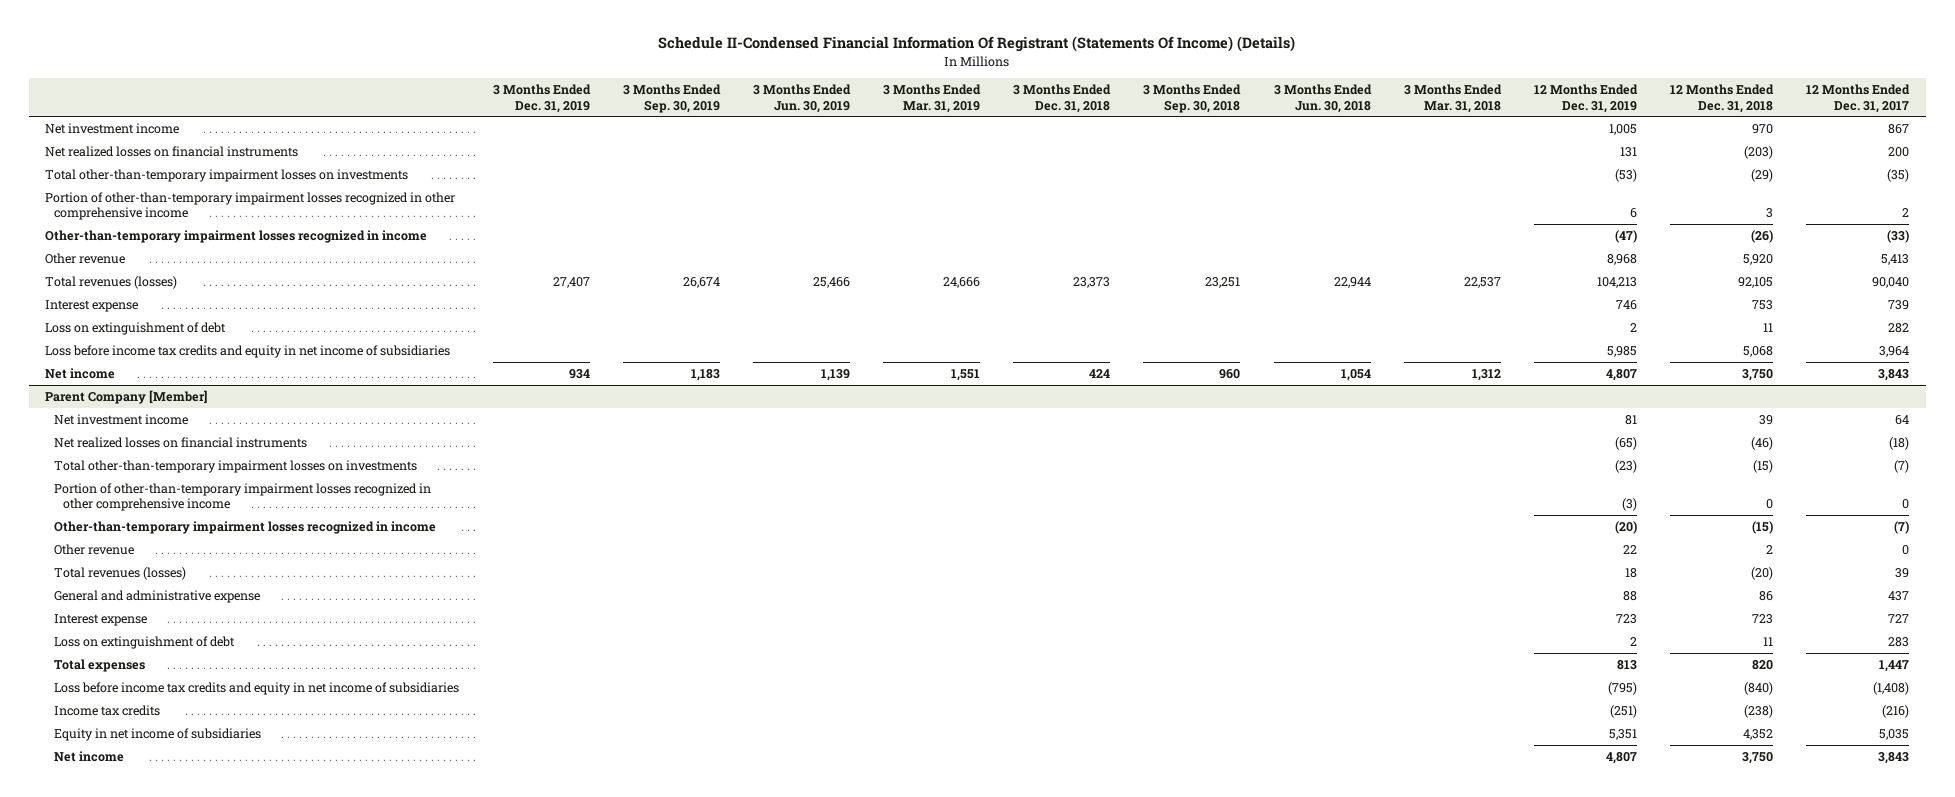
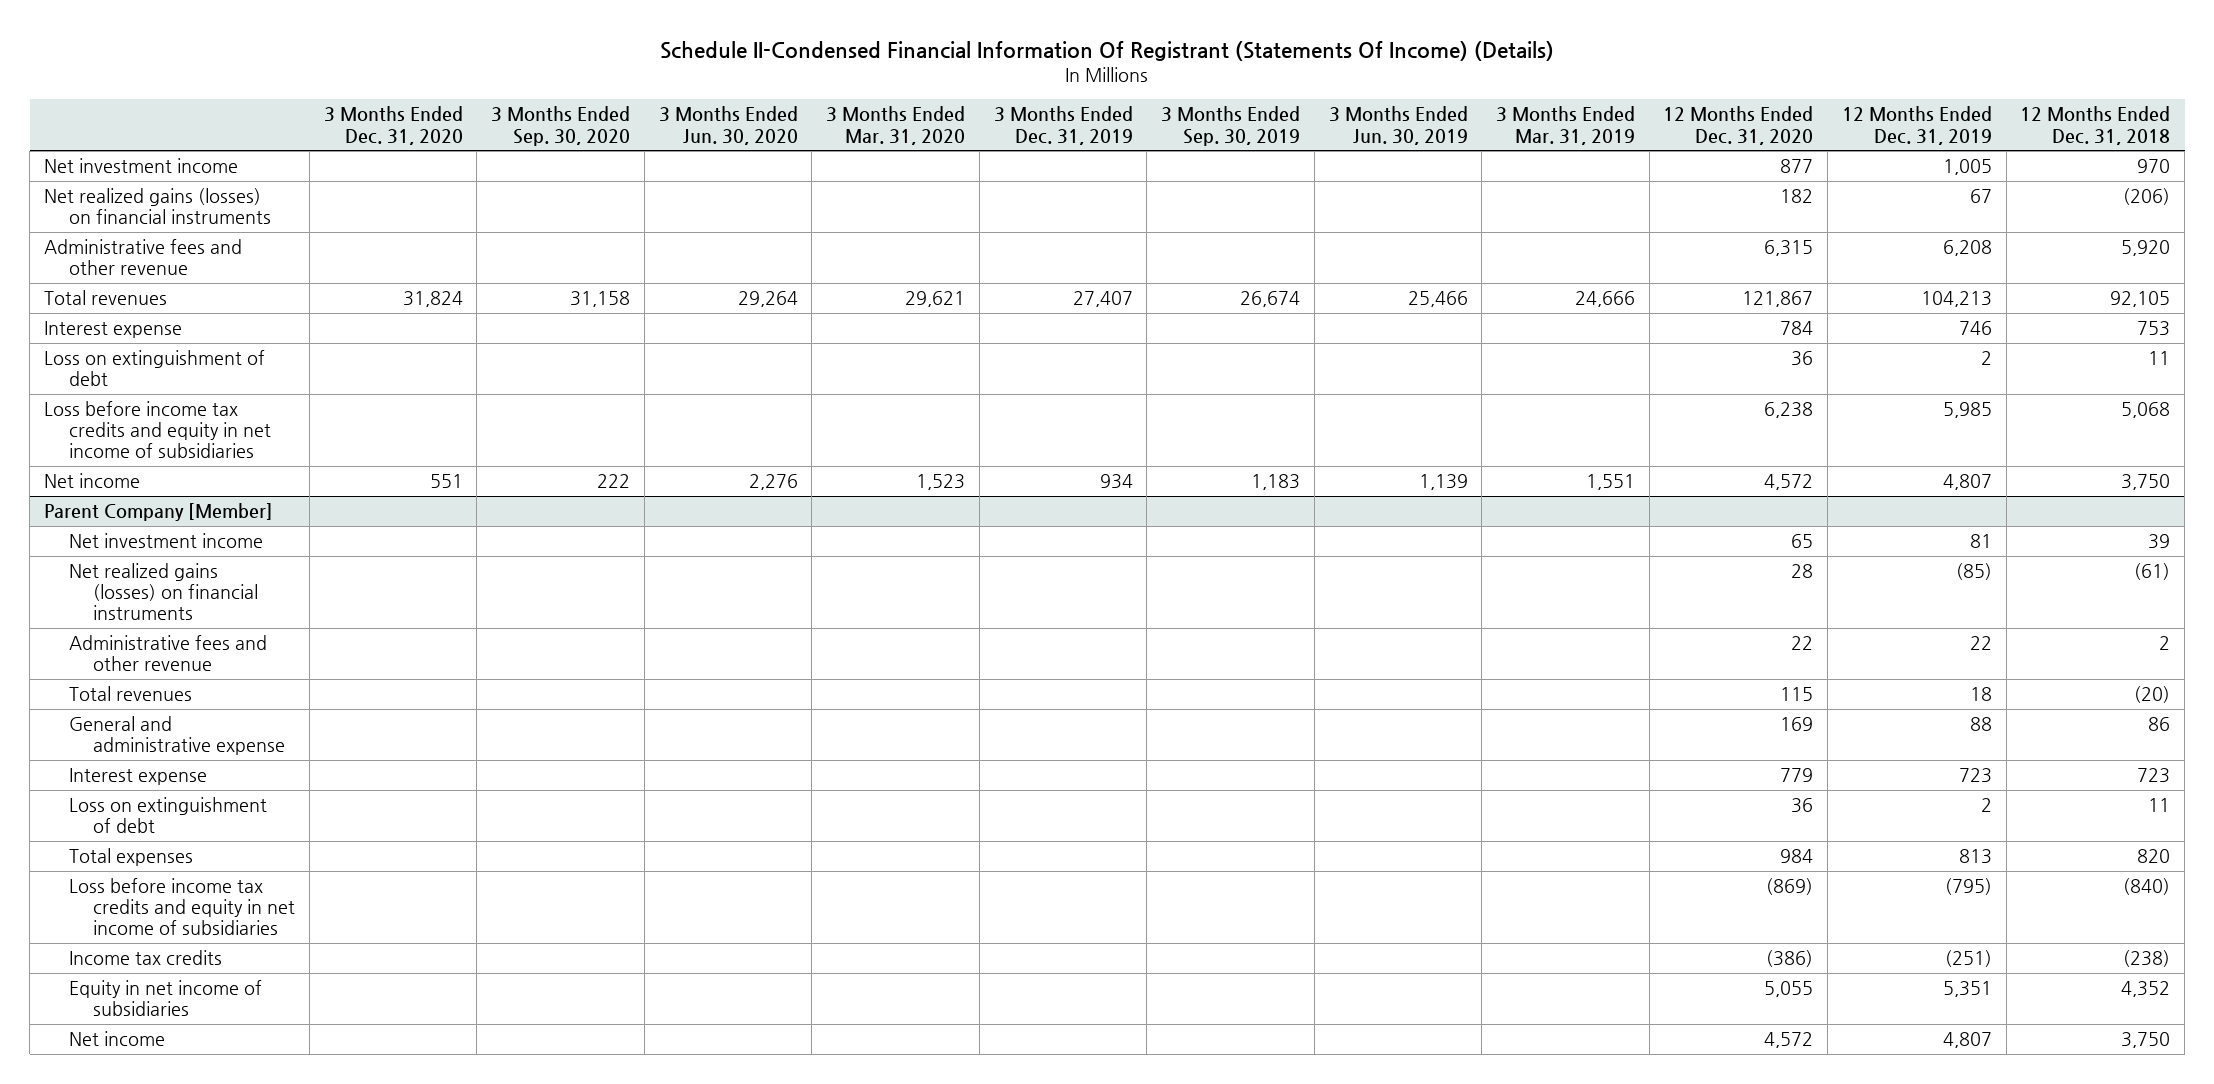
[1013,84,1112,113] 3 Months Ended Dec. 31, 2018 -> none
[1143,84,1242,113] 3 Months Ended Sep. 30, 2018 -> none
[1273,84,1372,113] 3 Months Ended Jun. 30, 2018 -> none
[1403,84,1502,113] 3 Months Ended Mar. 31, 2018 -> none
[1806,84,1911,113] 12 Months Ended Dec. 31, 2017 -> none
none -> [323,106,463,145] 3 Months Ended Dec. 31, 2020
none -> [491,106,631,146] 3 Months Ended Sep. 30, 2020
none -> [658,106,798,145] 3 Months Ended Jun. 30, 2020
none -> [826,106,966,145] 3 Months Ended Mar. 31, 2020
none -> [1663,106,1814,145] 12 Months Ended Dec. 31, 2020
[45,168,409,182] Total other-than-temporary impairment losses on investments -> none
[45,191,456,221] Portion of other-than-temporary impairment losses recognized in other comprehensive income -> none
[45,229,428,243] Other-than-temporary impairment losses recognized in income -> none
[45,145,299,157] Net realized losses on financial instruments -> [44,188,271,225] Net realized gains (losses) on financial instruments
[1620,146,1638,157] 131 -> [1969,189,1992,204] 67
[1744,145,1774,159] (203) -> [2123,188,2171,206] (206)
[45,252,126,264] Other revenue -> [44,239,243,276] Administrative fees and other revenue
[1607,253,1638,265] 8,968 -> [1942,240,1992,257] 6,208
[45,275,178,289] Total revenues (losses) -> [44,290,168,306] Total revenues
[54,459,418,473] Total other-than-temporary impairment losses on investments -> none
[54,482,432,512] Portion of other-than-temporary impairment losses recognized in other comprehensive income -> none
[54,520,437,534] Other-than-temporary impairment losses recognized in income -> none
[54,436,308,448] Net realized losses on financial instruments -> [68,563,259,621] Net realized gains (losses) on financial instruments
[1615,436,1638,450] (65) -> [1955,563,1992,581] (85)
[1751,436,1774,450] (46) -> [2134,563,2171,581] (61)
[54,543,135,555] Other revenue -> [68,635,267,672] Administrative fees and other revenue
[54,566,187,580] Total revenues (losses) -> [68,686,192,702] Total revenues

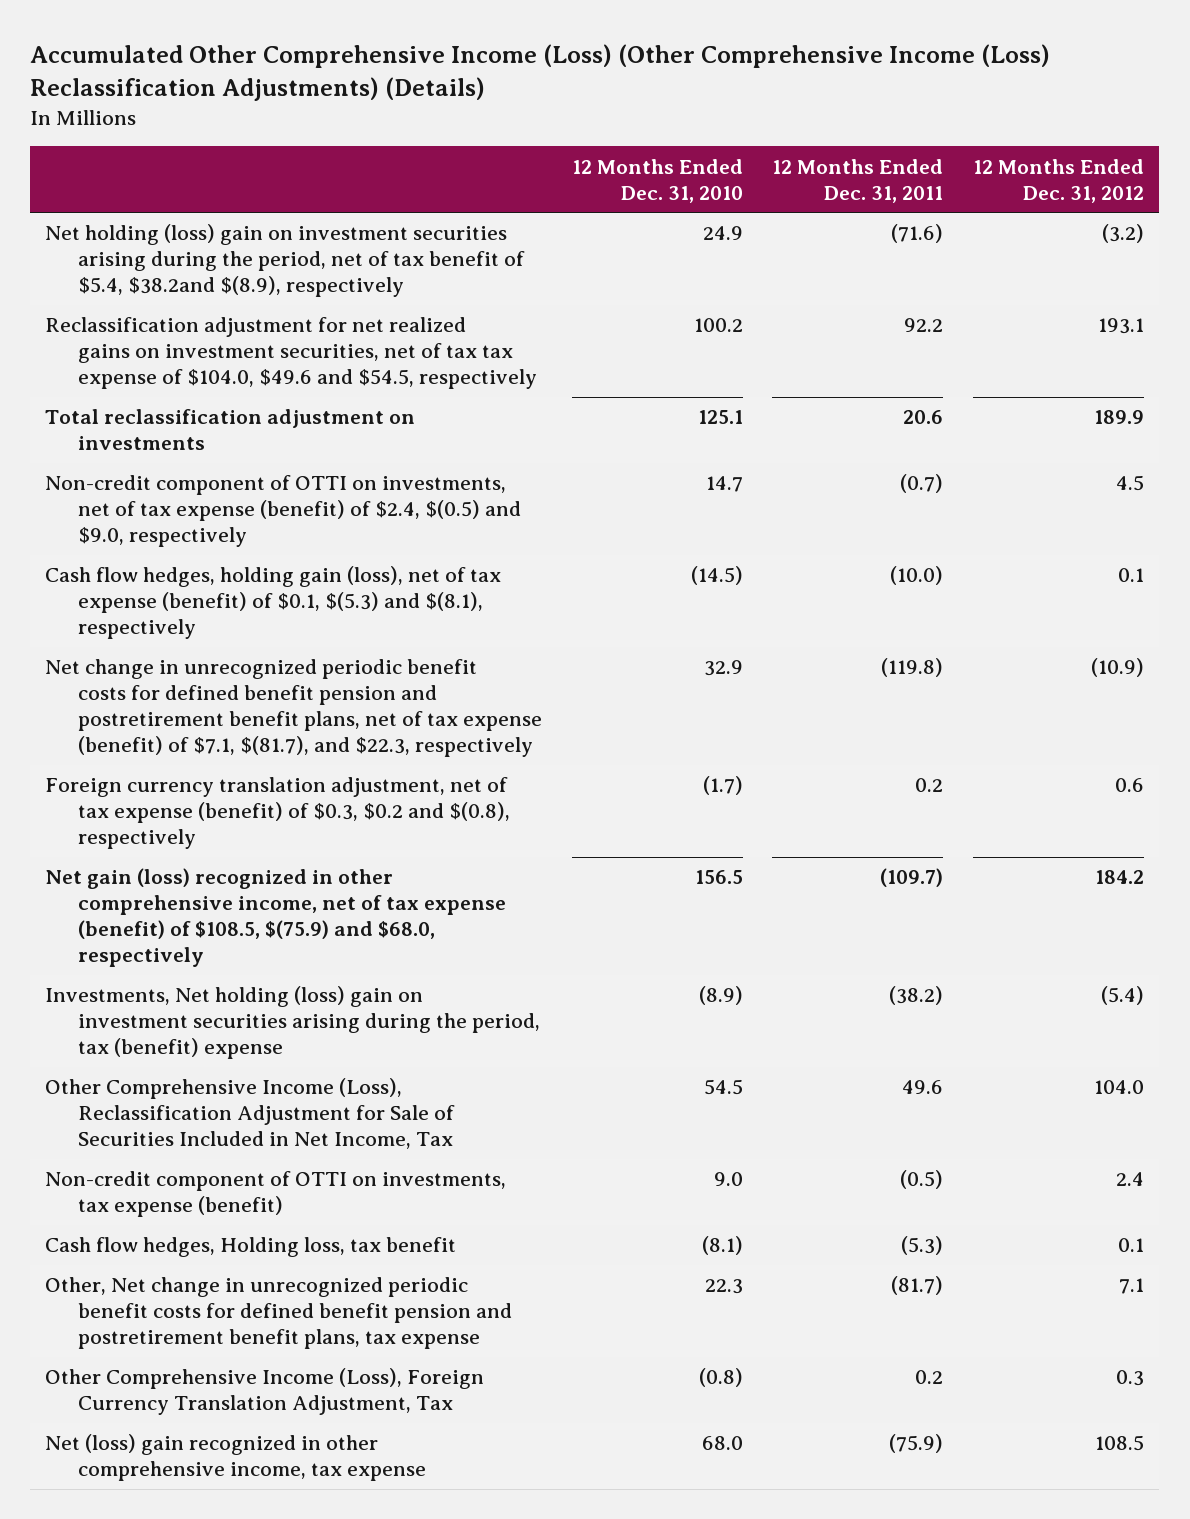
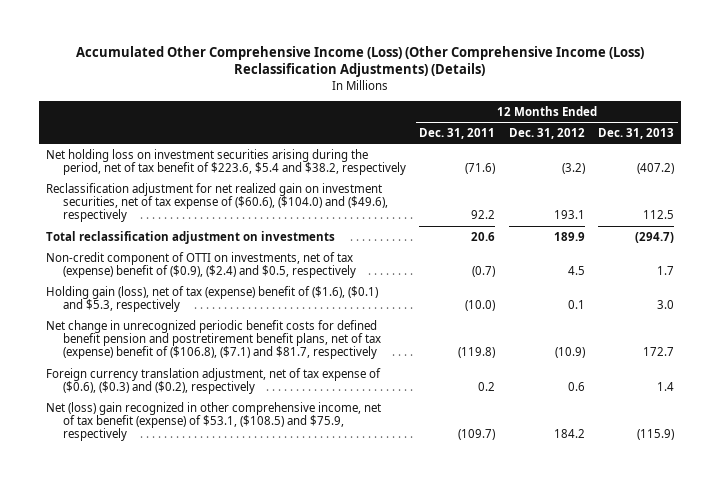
[571,158,743,203] 12 Months Ended Dec. 31, 2010 -> none
none -> [598,127,675,139] Dec. 31, 2013
[45,224,525,298] Net holding (loss) gain on investment securities arising during the period, net of tax benefit of $5.4, $38.2and $(8.9), respectively -> [45,148,406,175] Net holding loss on investment securities arising during the period, net of tax benefit of $223.6, $5.4 and $38.2, respectively
[45,317,537,390] Reclassification adjustment for net realized gains on investment securities, net of tax tax expense of $104.0, $49.6 and $54.5, respectively -> [45,182,388,223] Reclassification adjustment for net realized gain on investment securities, net of tax expense of ($60.6), ($104.0) and ($49.6), respectively
[45,986,540,1060] Investments, Net holding (loss) gain on investment securities arising during the period, tax (benefit) expense -> none
[45,1078,455,1150] Other Comprehensive Income (Loss), Reclassification Adjustment for Sale of Securities Included in Net Income, Tax -> none
[45,1171,507,1218] Non-credit component of OTTI on investments, tax expense (benefit) -> none
[45,1237,457,1258] Cash flow hedges, Holding loss, tax benefit -> none
[45,1277,512,1350] Other, Net change in unrecognized periodic benefit costs for defined benefit pension and postretirement benefit plans, tax expense -> none
[45,1368,485,1416] Other Comprehensive Income (Loss), Foreign Currency Translation Adjustment, Tax -> none
[45,1434,426,1482] Net (loss) gain recognized in other comprehensive income, tax expense -> none
[45,475,521,548] Non-credit component of OTTI on investments, net of tax expense (benefit) of $2.4, $(0.5) and $9.0, respectively -> [45,251,356,278] Non-credit component of OTTI on investments, net of tax (expense) benefit of ($0.9), ($2.4) and $0.5, respectively
[45,566,502,640] Cash flow hedges, holding gain (loss), net of tax expense (benefit) of $0.1, $(5.3) and $(8.1), respectively -> [45,285,378,312] Holding gain (loss), net of tax (expense) benefit of ($1.6), ($0.1) and $5.3, respectively
[45,659,542,757] Net change in unrecognized periodic benefit costs for defined benefit pension and postretirement benefit plans, net of tax expense (benefit) of $7.1, $(81.7), and $22.3, respectively -> [45,319,381,360] Net change in unrecognized periodic benefit costs for defined benefit pension and postretirement benefit plans, net of tax (expense) benefit of ($106.8), ($7.1) and $81.7, respectively
[45,777,510,850] Foreign currency translation adjustment, net of tax expense (benefit) of $0.3, $0.2 and $(0.8), respectively -> [45,367,381,394] Foreign currency translation adjustment, net of tax expense of ($0.6), ($0.3) and ($0.2), respectively
[45,868,506,967] Net gain (loss) recognized in other comprehensive income, net of tax expense (benefit) of $108.5, $(75.9) and $68.0, respectively -> [45,401,381,442] Net (loss) gain recognized in other comprehensive income, net of tax benefit (expense) of $53.1, ($108.5) and $75.9, respectively

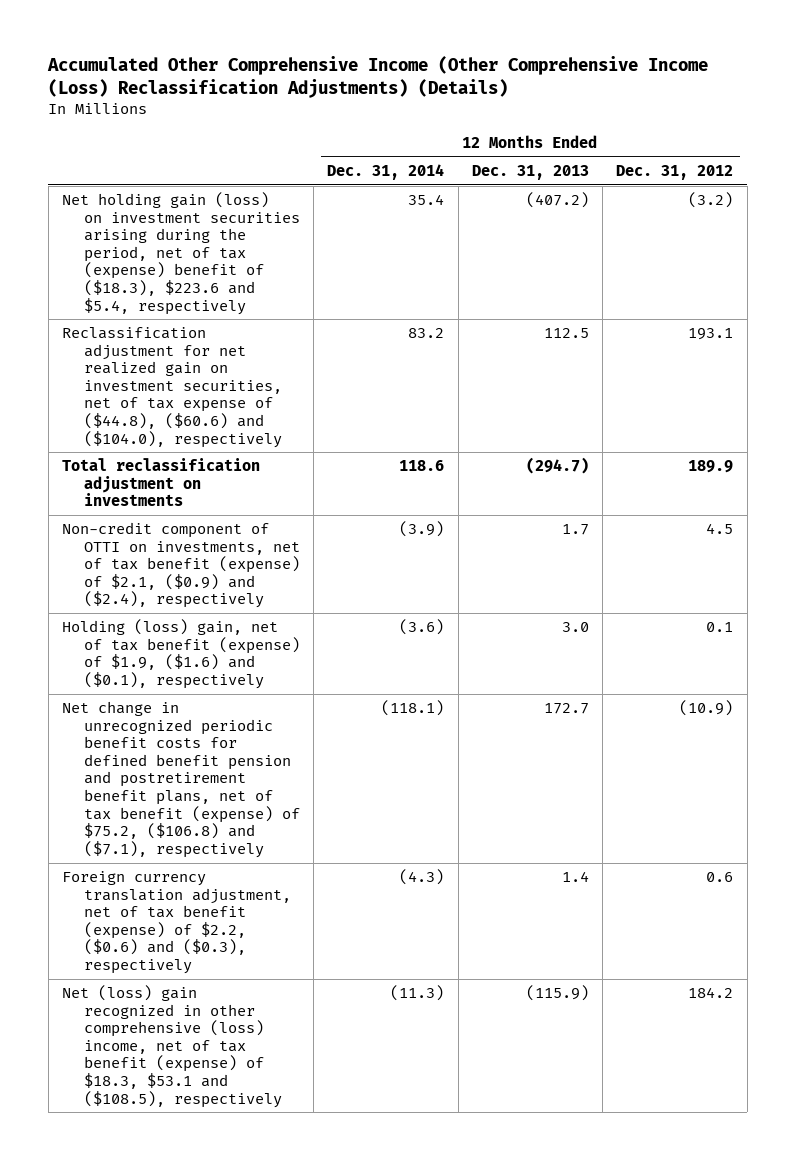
[76,45,645,78] Accumulated Other Comprehensive Income (Loss) (Other Comprehensive Income (Loss) Reclassification Adjustments) (Details) -> [47,56,709,99] Accumulated Other Comprehensive Income (Other Comprehensive Income (Loss) Reclassification Adjustments) (Details)
[419,127,496,139] Dec. 31, 2011 -> none
none -> [327,164,445,181] Dec. 31, 2014
[45,148,406,175] Net holding loss on investment securities arising during the period, net of tax benefit of $223.6, $5.4 and $38.2, respectively -> [61,192,300,315] Net holding gain (loss) on investment securities arising during the period, net of tax (expense) benefit of ($18.3), $223.6 and $5.4, respectively
[45,182,388,223] Reclassification adjustment for net realized gain on investment securities, net of tax expense of ($60.6), ($104.0) and ($49.6), respectively -> [61,327,282,448] Reclassification adjustment for net realized gain on investment securities, net of tax expense of ($44.8), ($60.6) and ($104.0), respectively
[45,251,356,278] Non-credit component of OTTI on investments, net of tax (expense) benefit of ($0.9), ($2.4) and $0.5, respectively -> [61,522,300,609] Non-credit component of OTTI on investments, net of tax benefit (expense) of $2.1, ($0.9) and ($2.4), respectively
[45,285,378,312] Holding gain (loss), net of tax (expense) benefit of ($1.6), ($0.1) and $5.3, respectively -> [61,619,300,689] Holding (loss) gain, net of tax benefit (expense) of $1.9, ($1.6) and ($0.1), respectively
[45,319,381,360] Net change in unrecognized periodic benefit costs for defined benefit pension and postretirement benefit plans, net of tax (expense) benefit of ($106.8), ($7.1) and $81.7, respectively -> [61,701,300,858] Net change in unrecognized periodic benefit costs for defined benefit pension and postretirement benefit plans, net of tax benefit (expense) of $75.2, ($106.8) and ($7.1), respectively
[45,367,381,394] Foreign currency translation adjustment, net of tax expense of ($0.6), ($0.3) and ($0.2), respectively -> [61,871,291,975] Foreign currency translation adjustment, net of tax benefit (expense) of $2.2, ($0.6) and ($0.3), respectively
[45,401,381,442] Net (loss) gain recognized in other comprehensive income, net of tax benefit (expense) of $53.1, ($108.5) and $75.9, respectively -> [61,985,282,1108] Net (loss) gain recognized in other comprehensive (loss) income, net of tax benefit (expense) of $18.3, $53.1 and ($108.5), respectively

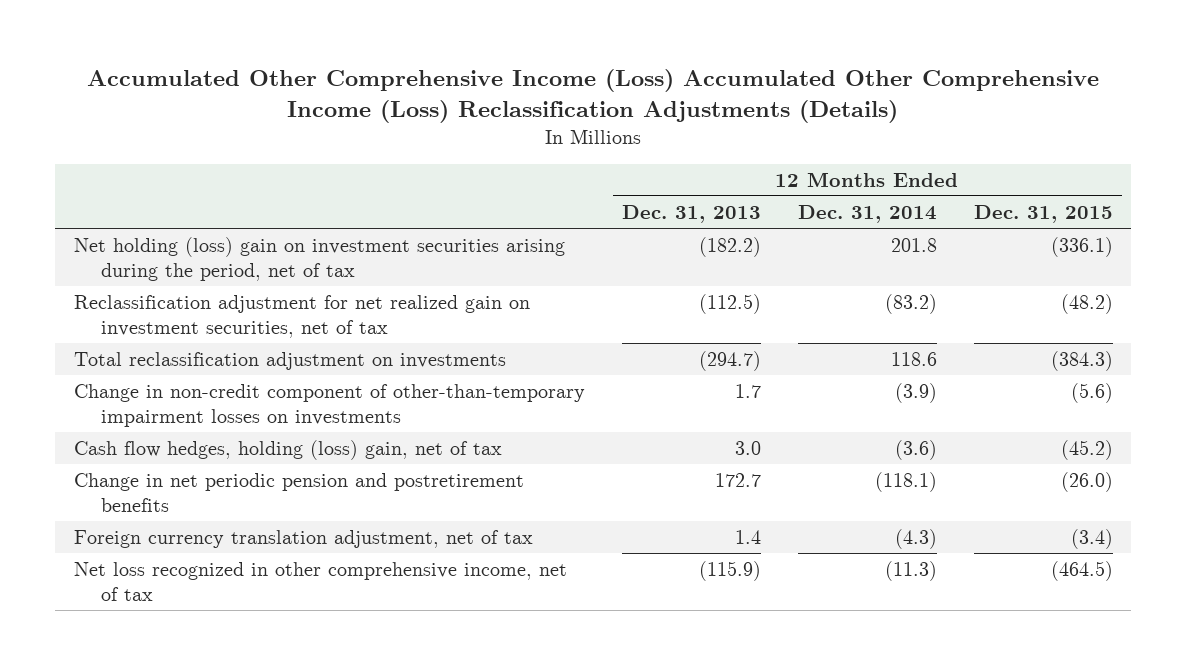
[47,56,709,99] Accumulated Other Comprehensive Income (Other Comprehensive Income (Loss) Reclassification Adjustments) (Details) -> [87,69,1100,123] Accumulated Other Comprehensive Income (Loss) Accumulated Other Comprehensive Income (Loss) Reclassification Adjustments (Details)
[616,165,734,181] Dec. 31, 2012 -> none
none -> [973,204,1113,223] Dec. 31, 2015
[61,192,300,315] Net holding gain (loss) on investment securities arising during the period, net of tax (expense) benefit of ($18.3), $223.6 and $5.4, respectively -> [73,237,565,281] Net holding (loss) gain on investment securities arising during the period, net of tax
[408,194,445,206] 35.4 -> [890,238,937,253] 201.8
[525,192,589,209] (407.2) -> [698,237,761,258] (182.2)
[61,327,282,448] Reclassification adjustment for net realized gain on investment securities, net of tax expense of ($44.8), ($60.6) and ($104.0), respectively -> [73,295,530,338] Reclassification adjustment for net realized gain on investment securities, net of tax
[408,328,445,339] 83.2 -> [884,294,937,315] (83.2)
[543,328,589,339] 112.5 -> [698,294,761,315] (112.5)
[61,522,300,609] Non-credit component of OTTI on investments, net of tax benefit (expense) of $2.1, ($0.9) and ($2.4), respectively -> [73,384,585,427] Change in non-credit component of other-than-temporary impairment losses on investments
[61,619,300,689] Holding (loss) gain, net of tax benefit (expense) of $1.9, ($1.6) and ($0.1), respectively -> [73,440,502,461] Cash flow hedges, holding (loss) gain, net of tax
[61,701,300,858] Net change in unrecognized periodic benefit costs for defined benefit pension and postretirement benefit plans, net of tax benefit (expense) of $75.2, ($106.8) and ($7.1), respectively -> [73,473,524,512] Change in net periodic pension and postretirement benefits
[61,871,291,975] Foreign currency translation adjustment, net of tax benefit (expense) of $2.2, ($0.6) and ($0.3), respectively -> [73,530,533,549] Foreign currency translation adjustment, net of tax
[61,985,282,1108] Net (loss) gain recognized in other comprehensive (loss) income, net of tax benefit (expense) of $18.3, $53.1 and ($108.5), respectively -> [73,562,567,601] Net loss recognized in other comprehensive income, net of tax

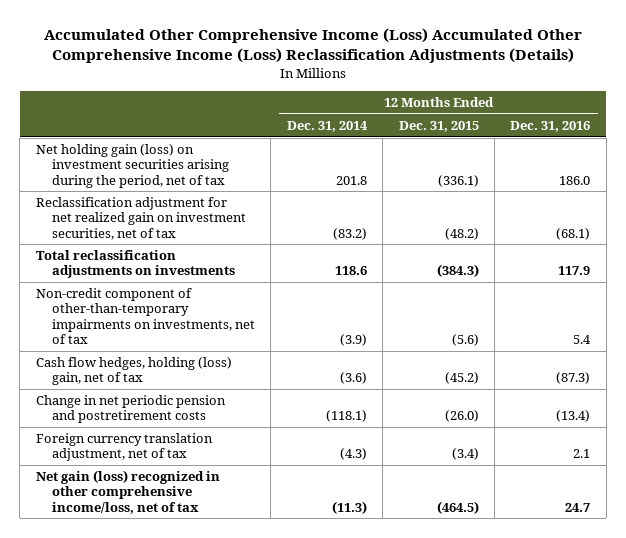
[621,204,761,223] Dec. 31, 2013 -> none
none -> [510,121,591,133] Dec. 31, 2016
[73,237,565,281] Net holding (loss) gain on investment securities arising during the period, net of tax -> [35,144,229,188] Net holding gain (loss) on investment securities arising during the period, net of tax
[73,352,506,371] Total reclassification adjustment on investments -> [35,250,235,279] Total reclassification adjustments on investments
[73,384,585,427] Change in non-credit component of other-than-temporary impairment losses on investments -> [35,288,255,344] Non-credit component of other-than-temporary impairments on investments, net of tax
[73,473,524,512] Change in net periodic pension and postretirement benefits -> [35,395,226,424] Change in net periodic pension and postretirement costs
[73,562,567,601] Net loss recognized in other comprehensive income, net of tax -> [35,470,220,514] Net gain (loss) recognized in other comprehensive income/loss, net of tax

